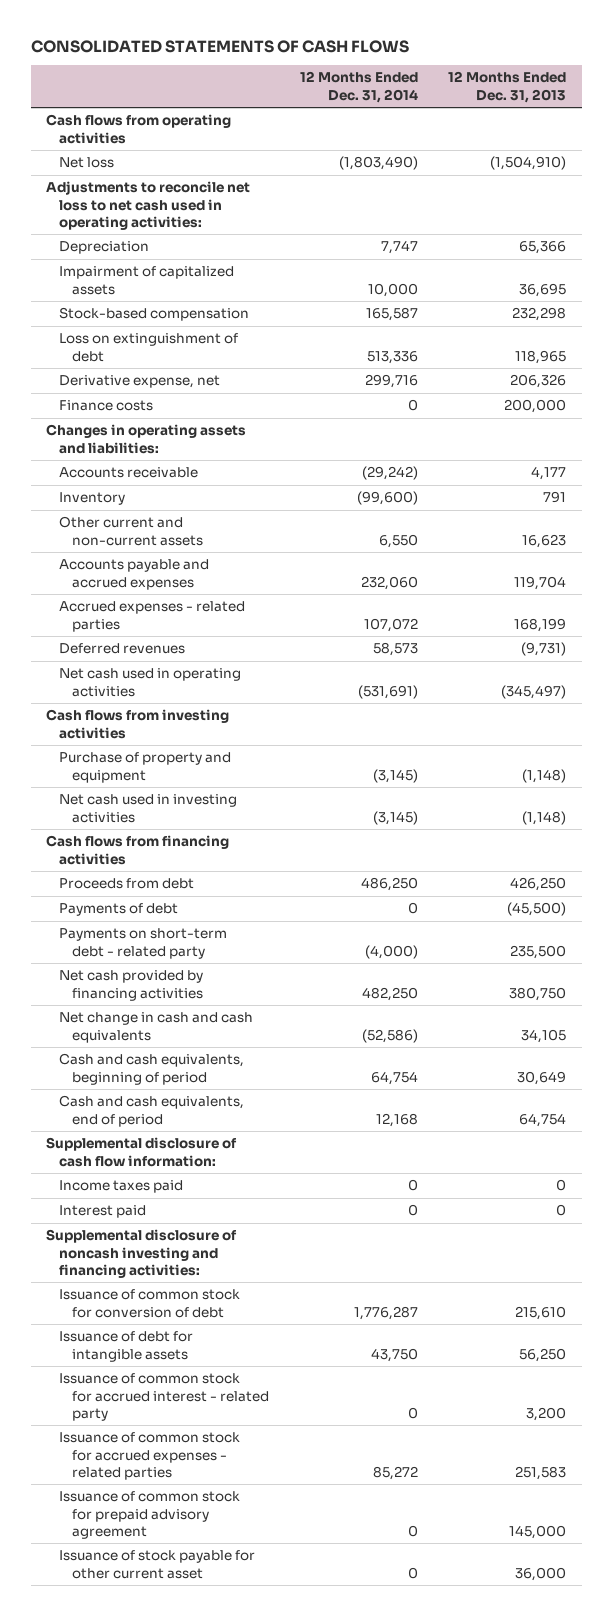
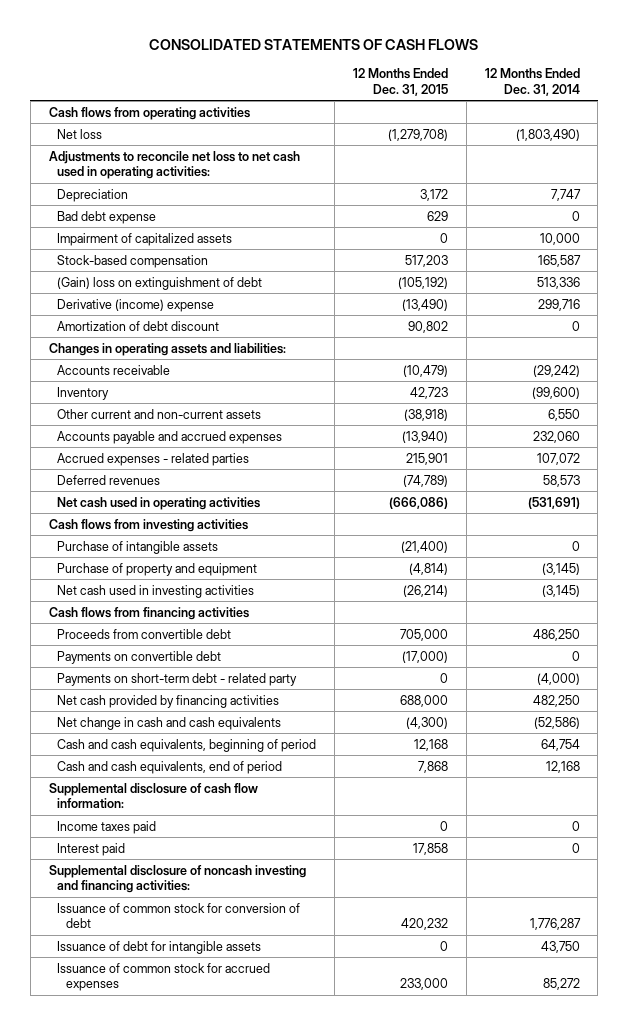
[448,71,567,103] 12 Months Ended Dec. 31, 2013 -> none
none -> [353,68,449,96] 12 Months Ended Dec. 31, 2015
none -> [57,210,157,224] Bad debt expense
[59,400,154,412] Finance costs -> none
[59,333,239,362] Loss on extinguishment of debt -> [57,276,263,290] (Gain) loss on extinguishment of debt
[59,375,221,389] Derivative expense, net -> [57,298,215,312] Derivative (income) expense
none -> [57,320,220,331] Amortization of debt discount
none -> [57,540,219,554] Purchase of intangible assets
[59,903,179,917] Payments of debt -> none
[59,878,195,890] Proceeds from debt -> [57,628,232,639] Proceeds from convertible debt
none -> [57,650,222,664] Payments on convertible debt
[59,1373,270,1421] Issuance of common stock for accrued interest - related party -> none
[59,1491,241,1539] Issuance of common stock for prepaid advisory agreement -> none
[59,1550,256,1579] Issuance of stock payable for other current asset -> none
[59,1432,241,1480] Issuance of common stock for accrued expenses - related parties -> [57,962,271,992] Issuance of common stock for accrued expenses

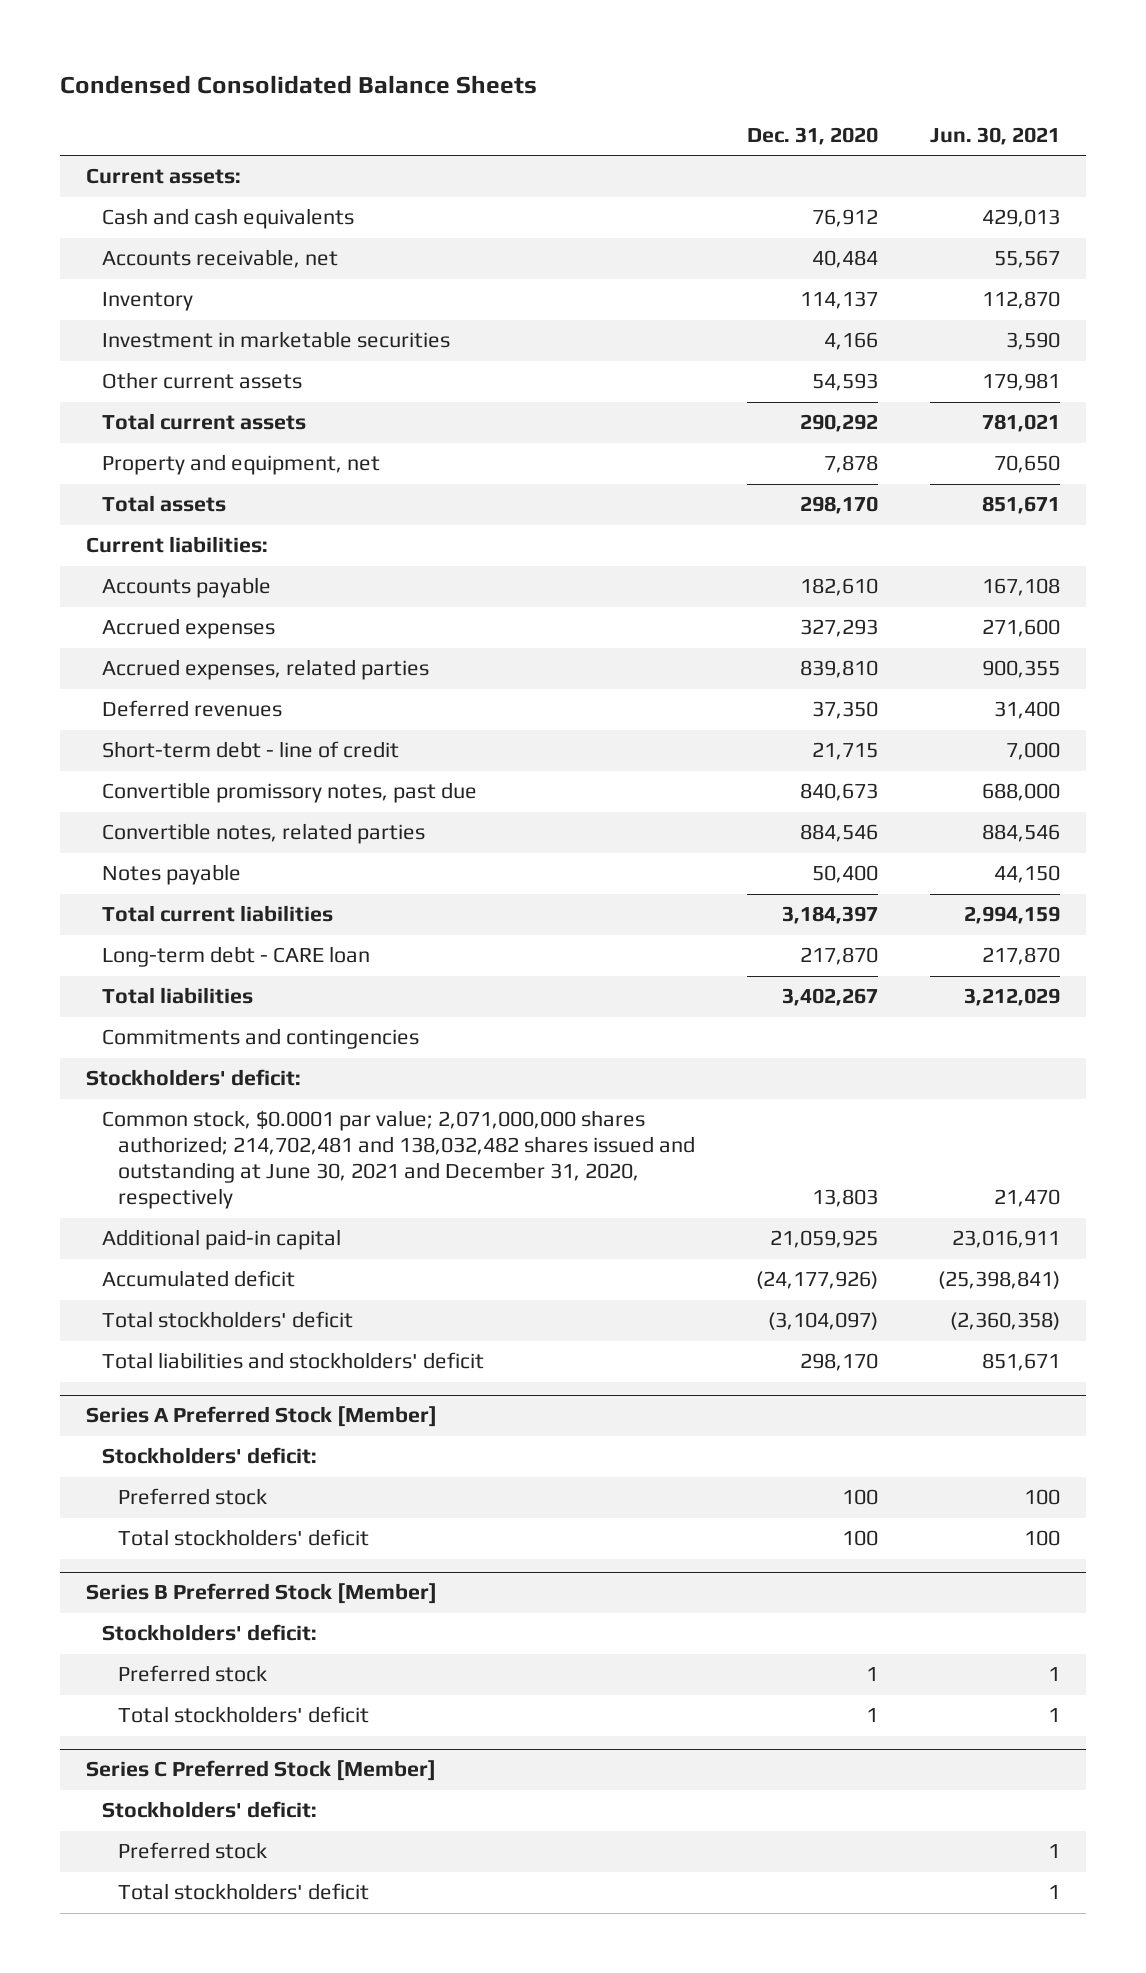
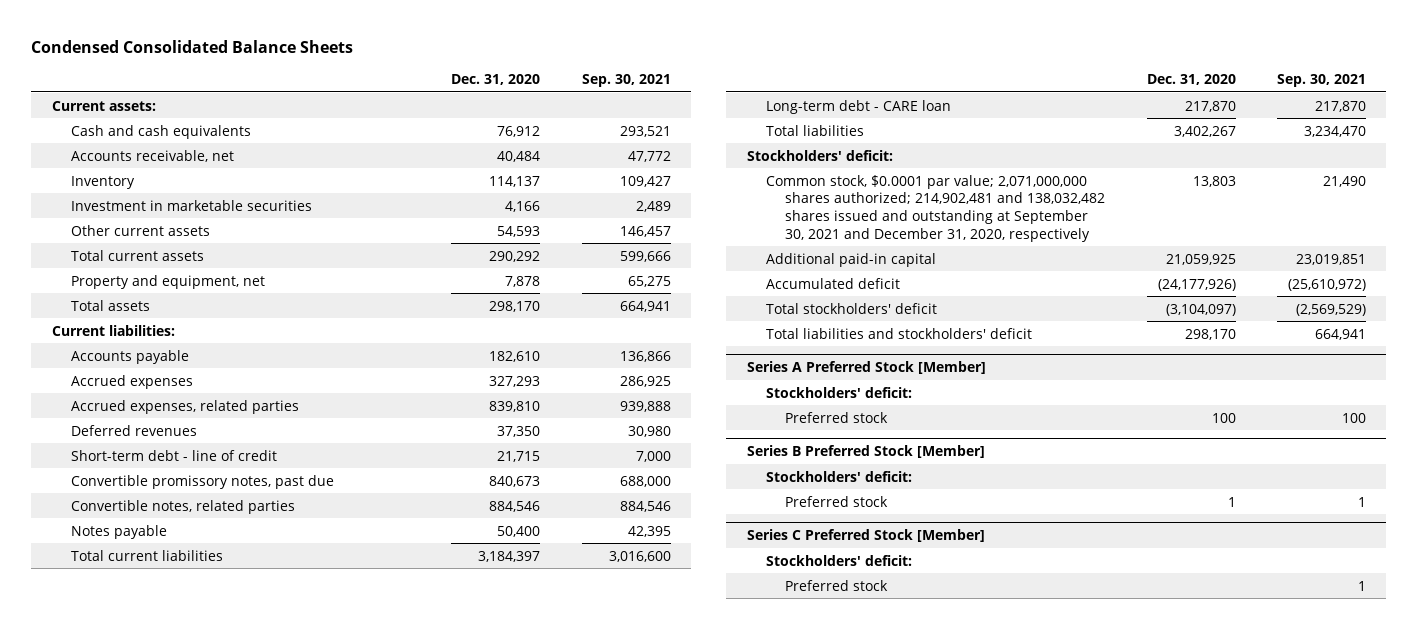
[929,126,1060,145] Jun. 30, 2021 -> none
none -> [581,74,671,88] Sep. 30, 2021
[101,1028,419,1050] Commitments and contingencies -> none
[101,1110,696,1210] Common stock, $0.0001 par value; 2,071,000,000 shares authorized; 214,702,481 and 138,032,482 shares issued and outstanding at June 30, 2021 and December 31, 2020, respectively -> [766,174,1106,242] Common stock, $0.0001 par value; 2,071,000,000 shares authorized; 214,902,481 and 138,032,482 shares issued and outstanding at September 30, 2021 and December 31, 2020, respectively
[118,1529,370,1547] Total stockholders' deficit -> none
[118,1706,370,1724] Total stockholders' deficit -> none
[118,1883,370,1901] Total stockholders' deficit -> none

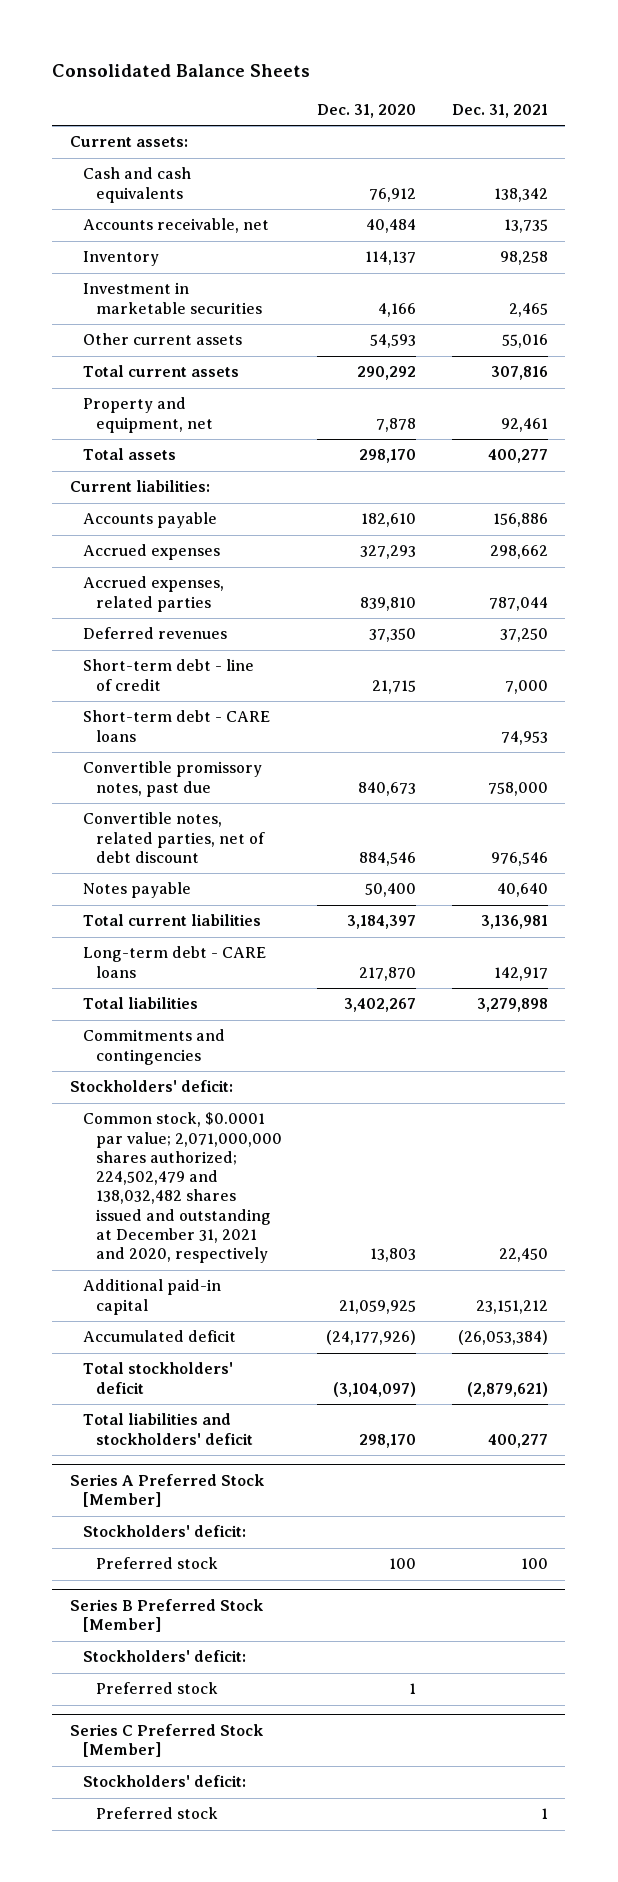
[31,39,354,53] Condensed Consolidated Balance Sheets -> [52,64,311,78] Consolidated Balance Sheets
[581,74,671,88] Sep. 30, 2021 -> none
none -> [451,103,548,118] Dec. 31, 2021
none -> [83,710,271,742] Short-term debt - CARE loans
[70,499,295,514] Convertible notes, related parties -> [83,812,266,863] Convertible notes, related parties, net of debt discount
[766,99,952,114] Long-term debt - CARE loan -> [83,946,267,978] Long-term debt - CARE loans
none -> [83,1029,226,1065] Commitments and contingencies
[766,174,1106,242] Common stock, $0.0001 par value; 2,071,000,000 shares authorized; 214,902,481 and 138,032,482 shares issued and outstanding at September 30, 2021 and December 31, 2020, respectively -> [83,1112,283,1264] Common stock, $0.0001 par value; 2,071,000,000 shares authorized; 224,502,479 and 138,032,482 shares issued and outstanding at December 31, 2021 and 2020, respectively

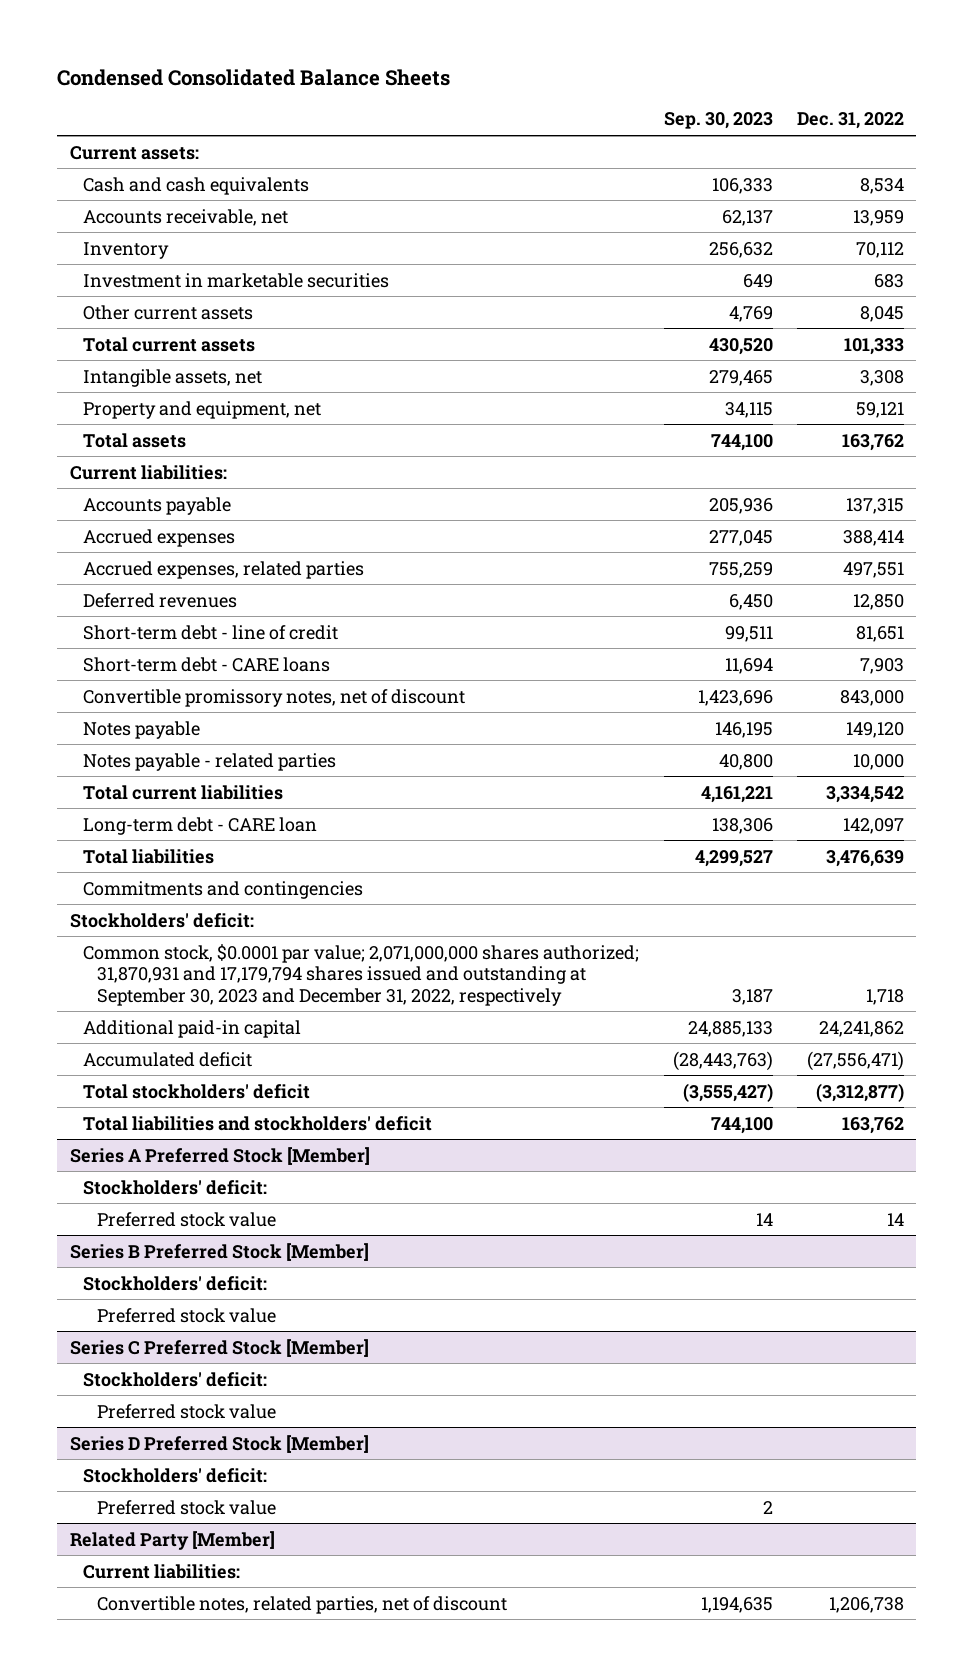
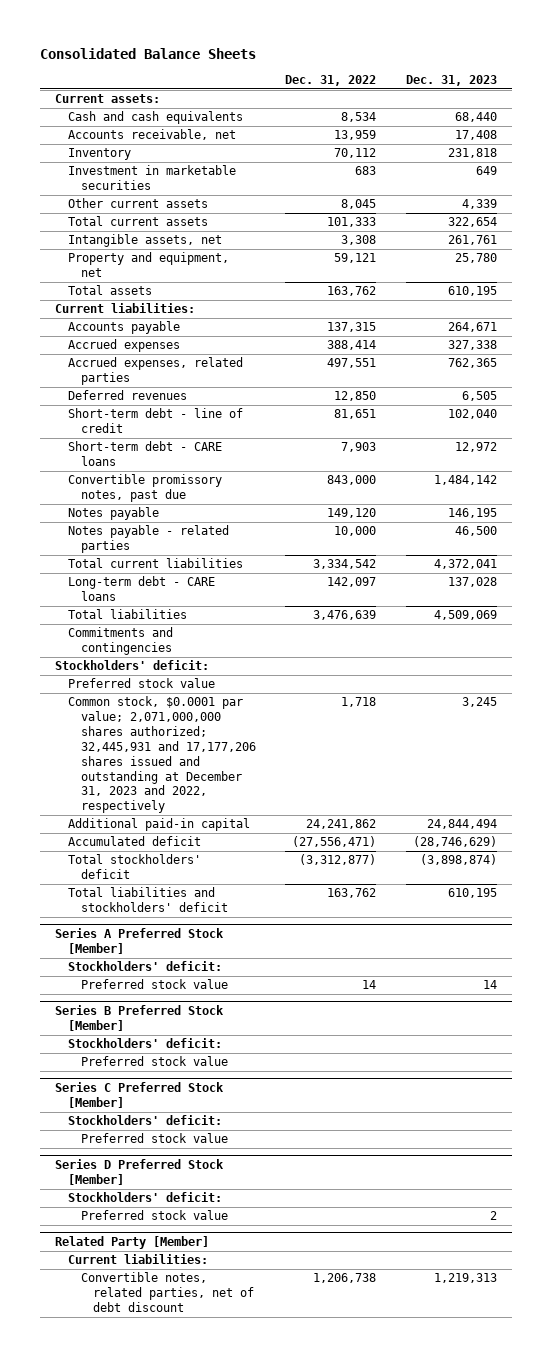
[57,68,451,86] Condensed Consolidated Balance Sheets -> [40,47,257,59] Consolidated Balance Sheets
[663,112,773,130] Sep. 30, 2023 -> none
none -> [406,75,498,87] Dec. 31, 2023
[83,688,466,707] Convertible promissory notes, net of discount -> [67,474,222,503] Convertible promissory notes, past due
[83,816,318,835] Long-term debt - CARE loan -> [67,576,215,602] Long-term debt - CARE loans
none -> [67,678,215,689] Preferred stock value
[83,943,640,1006] Common stock, $0.0001 par value; 2,071,000,000 shares authorized; 31,870,931 and 17,179,794 shares issued and outstanding at September 30, 2023 and December 31, 2022, respectively -> [67,696,256,814] Common stock, $0.0001 par value; 2,071,000,000 shares authorized; 32,445,931 and 17,177,206 shares issued and outstanding at December 31, 2023 and 2022, respectively
[96,1595,507,1614] Convertible notes, related parties, net of discount -> [80,1272,255,1313] Convertible notes, related parties, net of debt discount

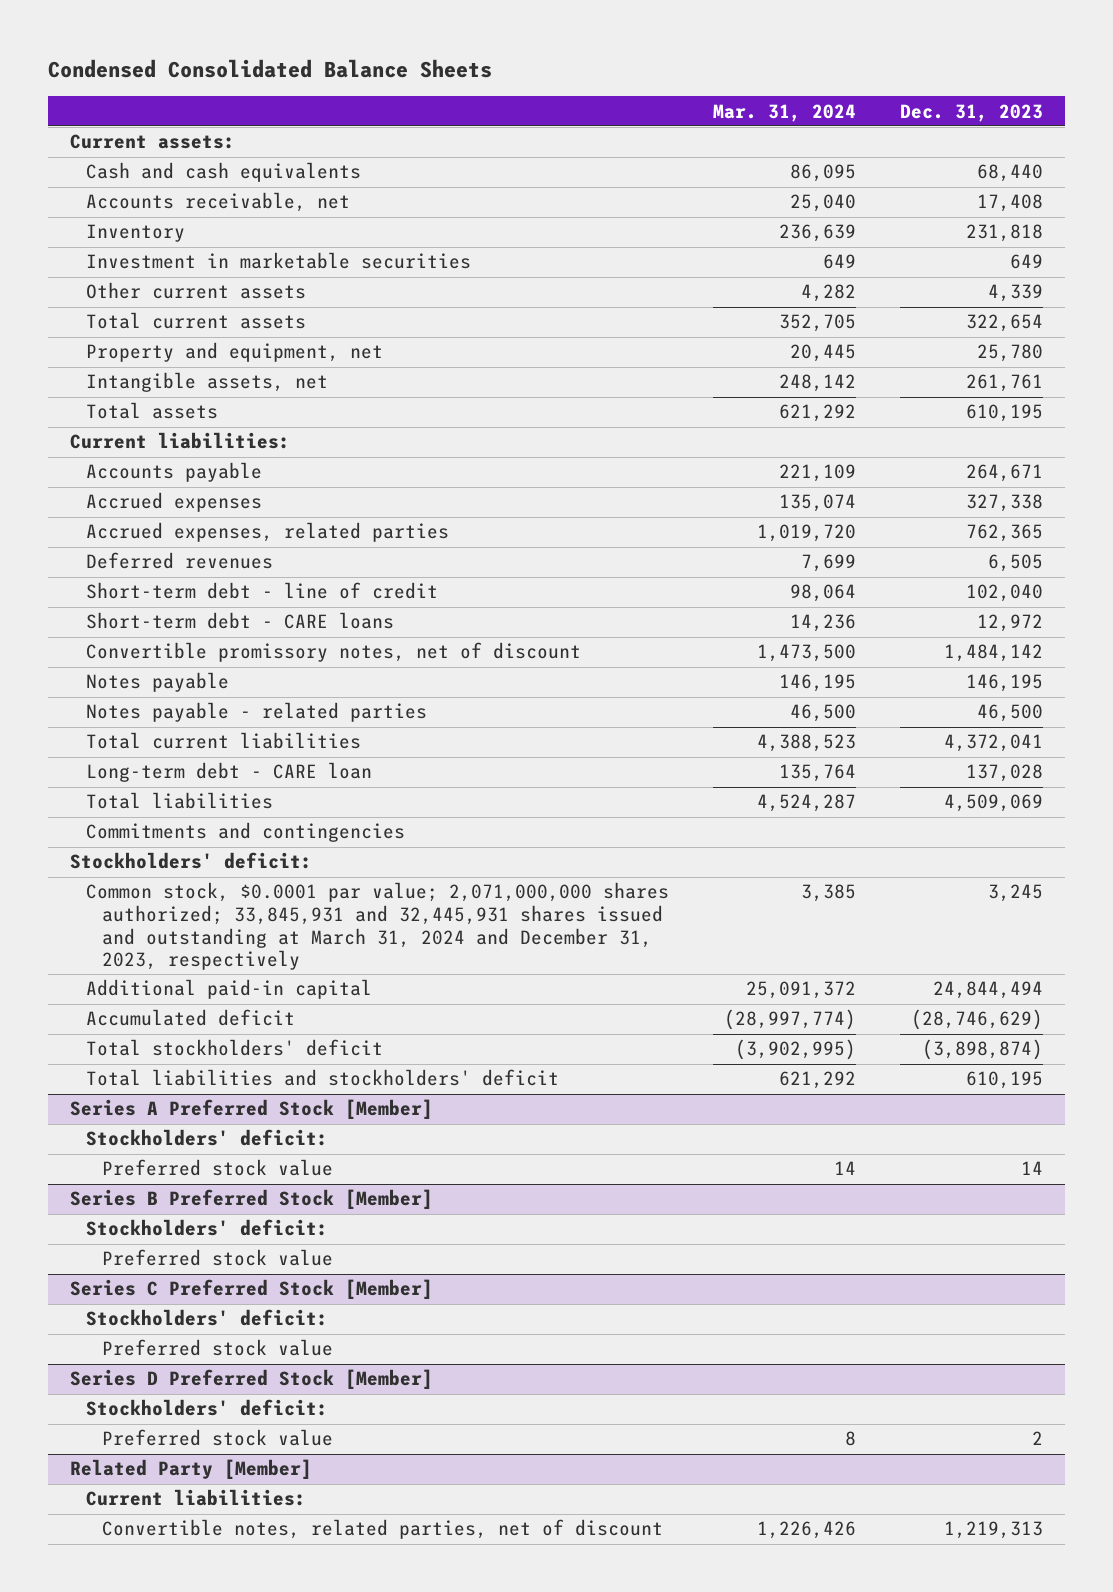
[40,47,257,59] Consolidated Balance Sheets -> [48,59,493,79] Condensed Consolidated Balance Sheets
[285,75,377,87] Dec. 31, 2022 -> none
none -> [713,103,857,122] Mar. 31, 2024
[67,234,222,248] Intangible assets, net -> [86,372,329,393] Intangible assets, net
[67,474,222,503] Convertible promissory notes, past due -> [86,642,582,663] Convertible promissory notes, net of discount
[67,576,215,602] Long-term debt - CARE loans -> [86,762,373,783] Long-term debt - CARE loan
[67,678,215,689] Preferred stock value -> none
[67,696,256,814] Common stock, $0.0001 par value; 2,071,000,000 shares authorized; 32,445,931 and 17,177,206 shares issued and outstanding at December 31, 2023 and 2022, respectively -> [86,882,670,971] Common stock, $0.0001 par value; 2,071,000,000 shares authorized; 33,845,931 and 32,445,931 shares issued and outstanding at March 31, 2024 and December 31, 2023, respectively
[80,1272,255,1313] Convertible notes, related parties, net of debt discount -> [102,1519,664,1540] Convertible notes, related parties, net of discount

